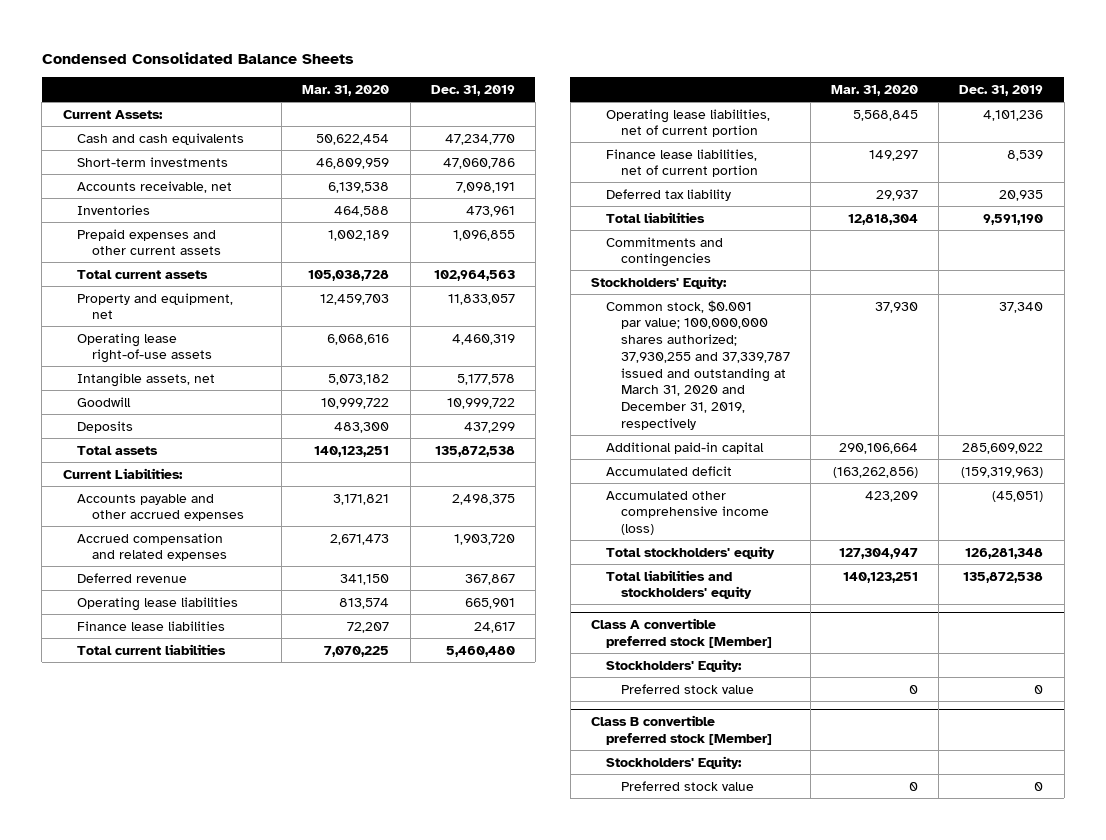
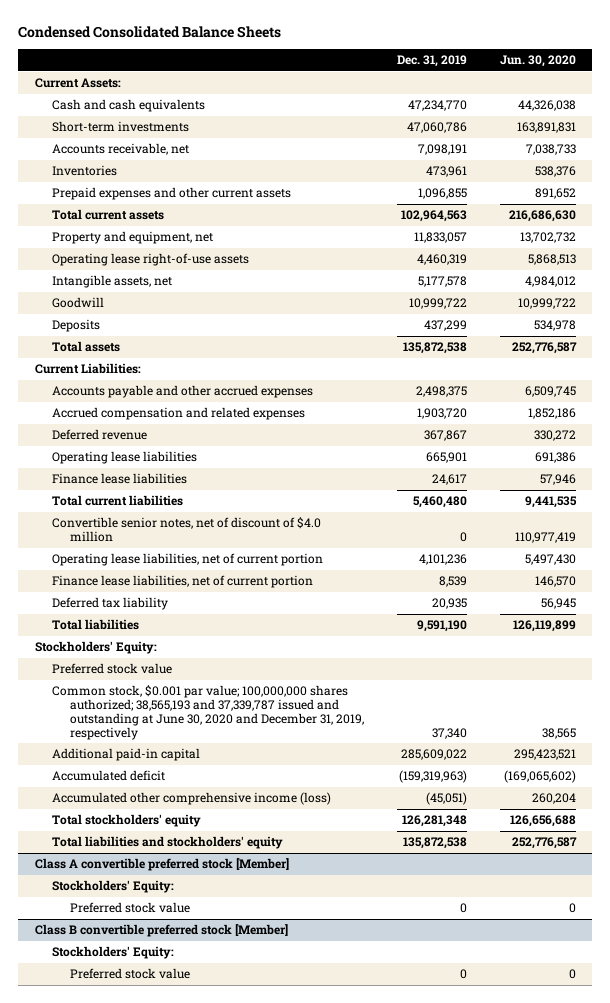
[302,85,390,97] Mar. 31, 2020 -> none
none -> [499,54,576,67] Jun. 30, 2020
none -> [52,517,322,543] Convertible senior notes, net of discount of $4.0 million
[605,236,723,268] Commitments and contingencies -> none
none -> [52,663,173,675] Preferred stock value
[605,299,790,431] Common stock, $0.001 par value; 100,000,000 shares authorized; 37,930,255 and 37,339,787 issued and outstanding at March 31, 2020 and December 31, 2019, respectively -> [52,685,364,740] Common stock, $0.001 par value; 100,000,000 shares authorized; 38,565,193 and 37,339,787 issued and outstanding at June 30, 2020 and December 31, 2019, respectively

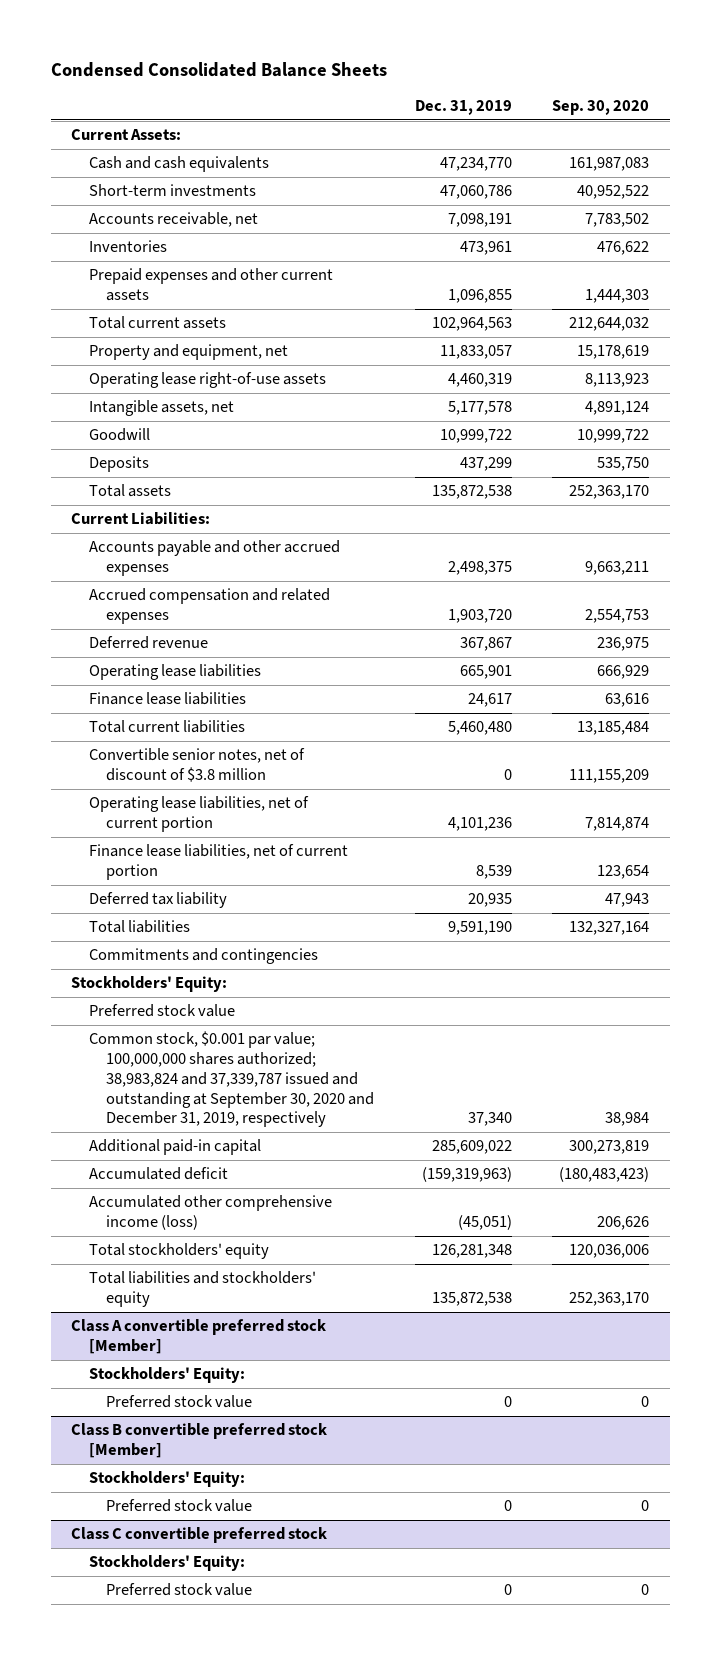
[499,54,576,67] Jun. 30, 2020 -> none
none -> [552,100,650,116] Sep. 30, 2020
[52,517,322,543] Convertible senior notes, net of discount of $4.0 million -> [88,748,305,783] Convertible senior notes, net of discount of $3.8 million
none -> [88,948,318,965] Commitments and contingencies
[52,685,364,740] Common stock, $0.001 par value; 100,000,000 shares authorized; 38,565,193 and 37,339,787 issued and outstanding at June 30, 2020 and December 31, 2019, respectively -> [88,1031,375,1128] Common stock, $0.001 par value; 100,000,000 shares authorized; 38,983,824 and 37,339,787 issued and outstanding at September 30, 2020 and December 31, 2019, respectively
none -> [70,1527,327,1544] Class C convertible preferred stock
none -> [88,1555,245,1572] Stockholders' Equity:
none -> [106,1583,253,1597] Preferred stock value

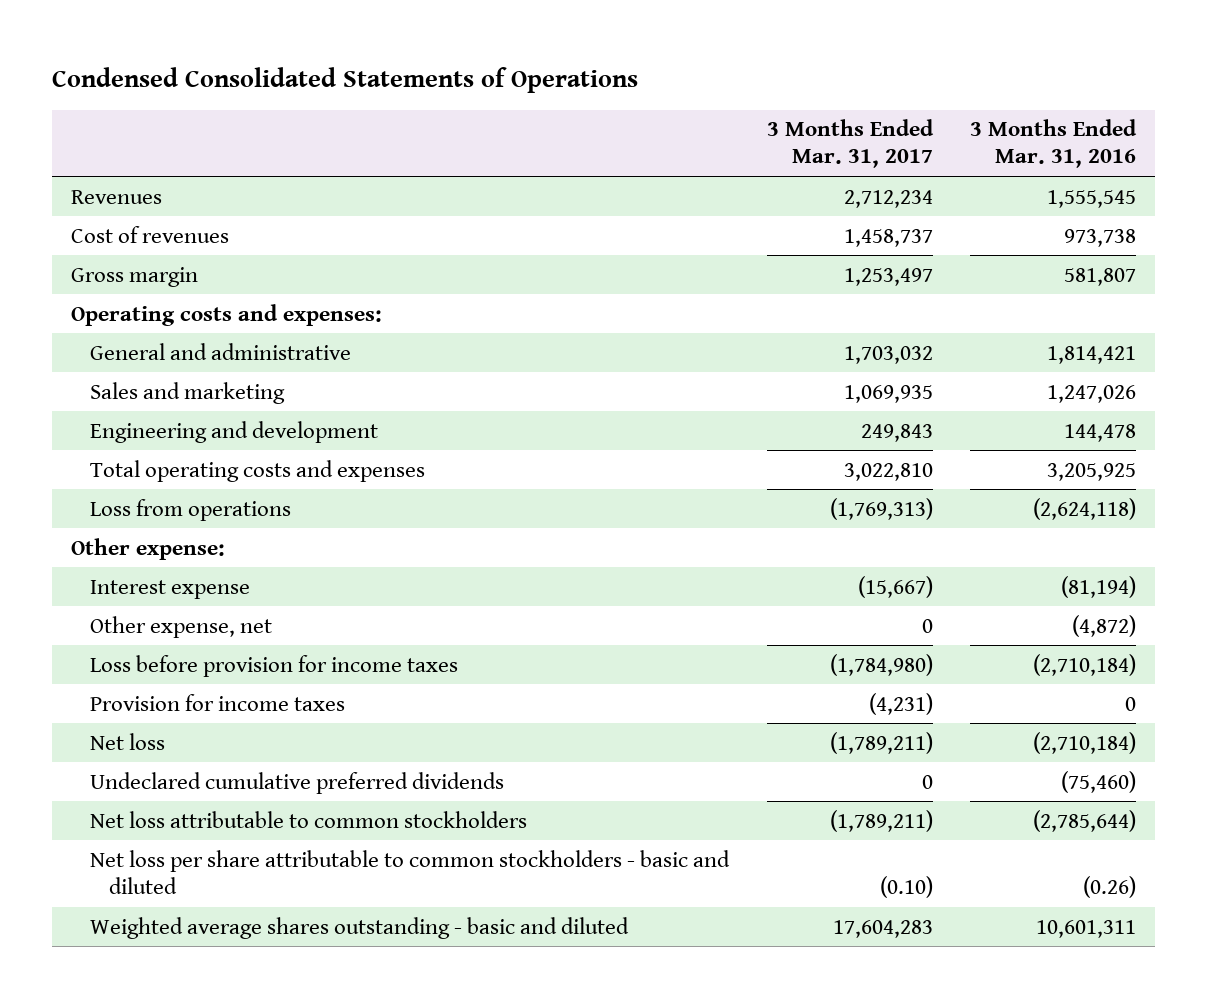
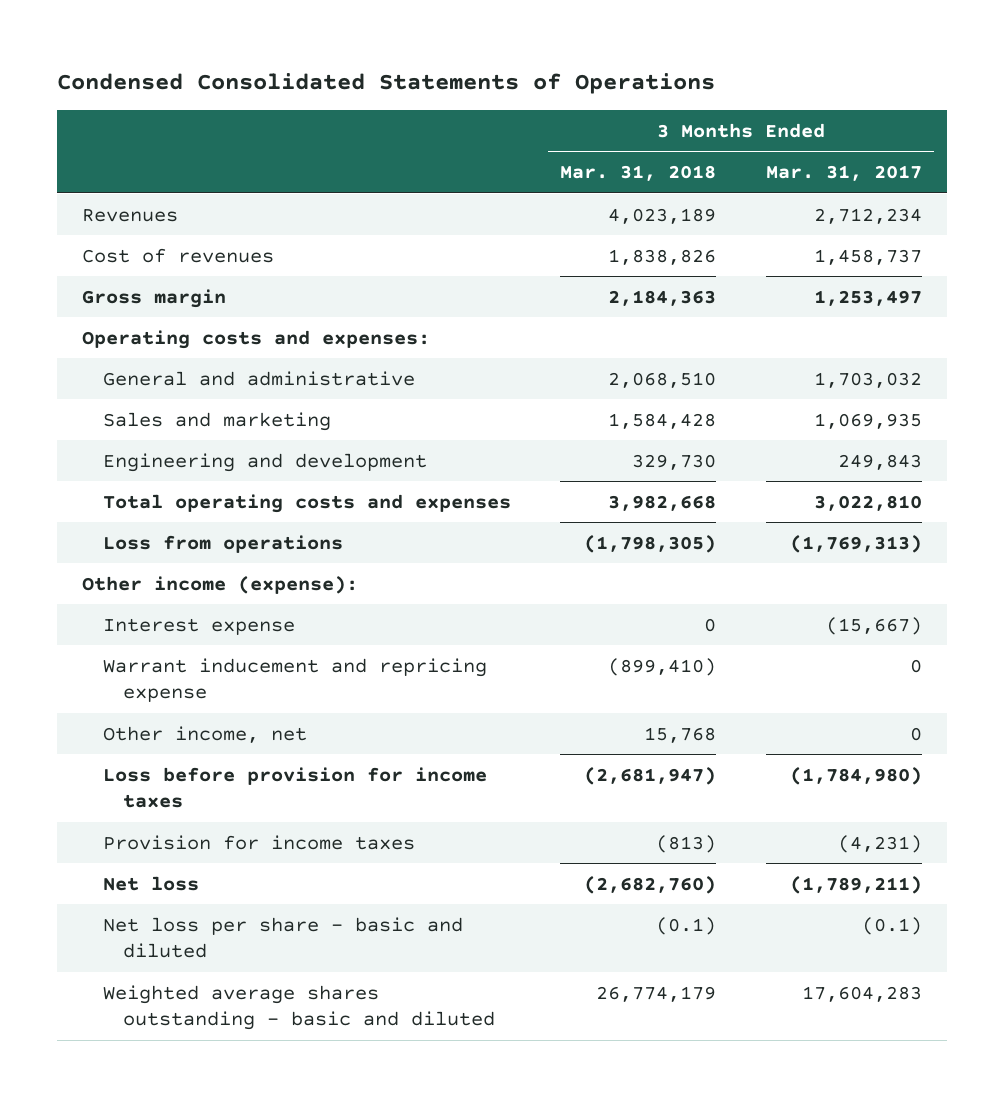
[970,119,1138,169] 3 Months Ended Mar. 31, 2016 -> none
none -> [560,165,717,182] Mar. 31, 2018
[70,537,225,560] Other expense: -> [81,575,358,594] Other income (expense):
none -> [102,657,487,703] Warrant inducement and repricing expense
[89,615,272,638] Other expense, net -> [102,725,307,743] Other income, net
[89,771,504,794] Undeclared cumulative preferred dividends -> none
[89,810,527,828] Net loss attributable to common stockholders -> none
[89,849,730,894] Net loss per share attributable to common stockholders - basic and diluted -> [102,916,463,959] Net loss per share - basic and diluted
[879,875,933,898] (0.10) -> [861,916,922,935] (0.1)

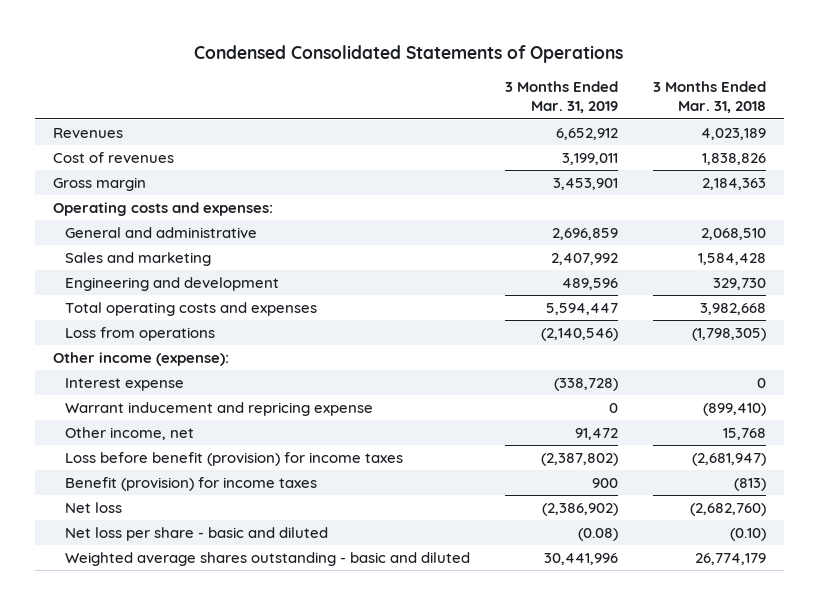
[765,165,922,182] Mar. 31, 2017 -> none
none -> [504,81,618,114] 3 Months Ended Mar. 31, 2019
[102,766,487,809] Loss before provision for income taxes -> [64,452,403,467] Loss before benefit (provision) for income taxes
[102,834,415,850] Provision for income taxes -> [64,477,317,492] Benefit (provision) for income taxes
[656,916,717,935] (0.1) -> [730,528,767,542] (0.10)

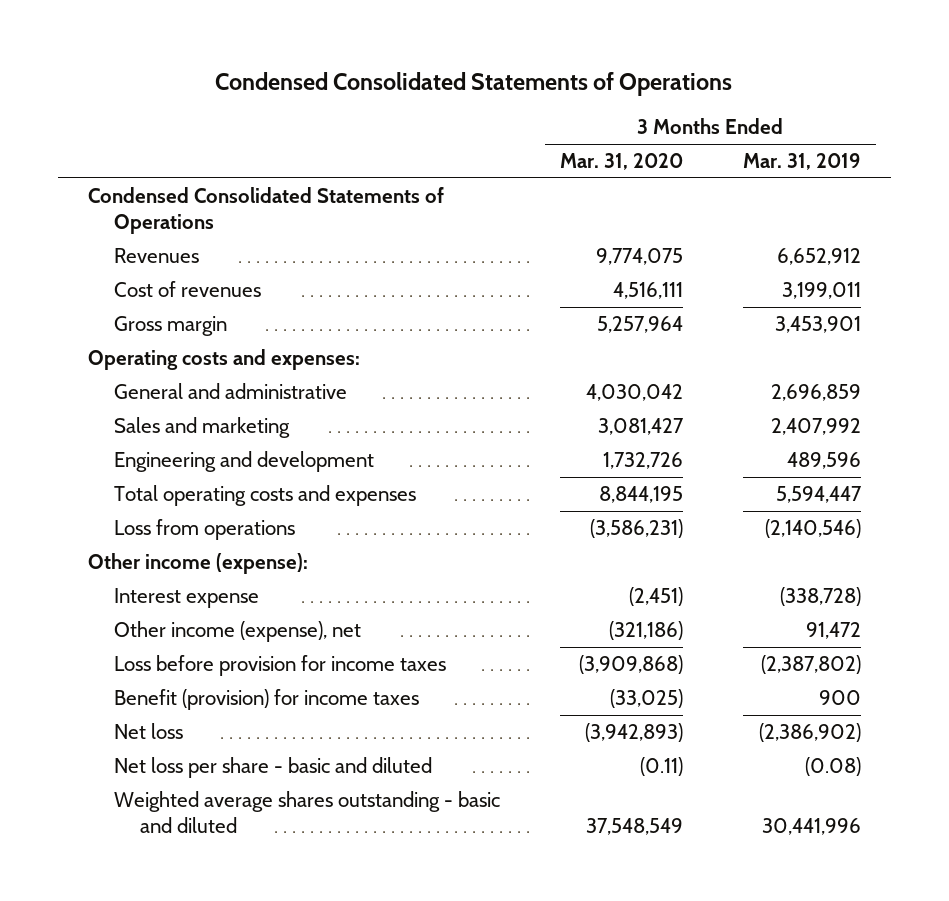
[653,81,767,114] 3 Months Ended Mar. 31, 2018 -> none
none -> [559,153,683,171] Mar. 31, 2020
none -> [87,187,444,235] Condensed Consolidated Statements of Operations
[64,402,373,417] Warrant inducement and repricing expense -> none
[64,427,194,441] Other income, net -> [113,621,361,643] Other income (expense), net
[64,452,403,467] Loss before benefit (provision) for income taxes -> [113,655,446,677] Loss before provision for income taxes

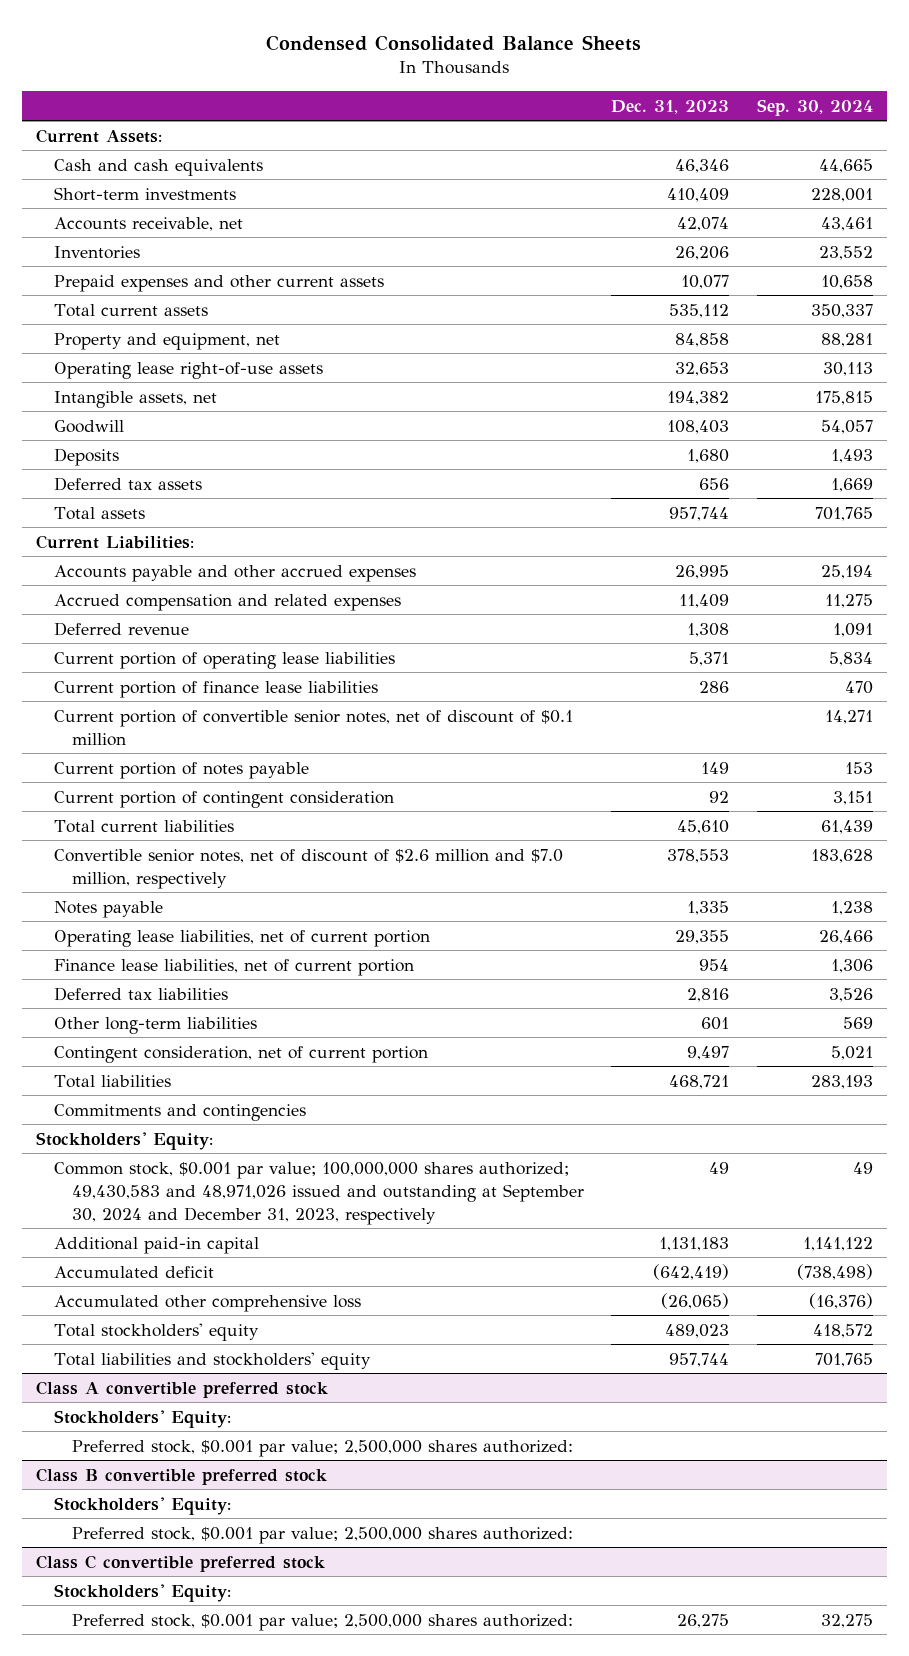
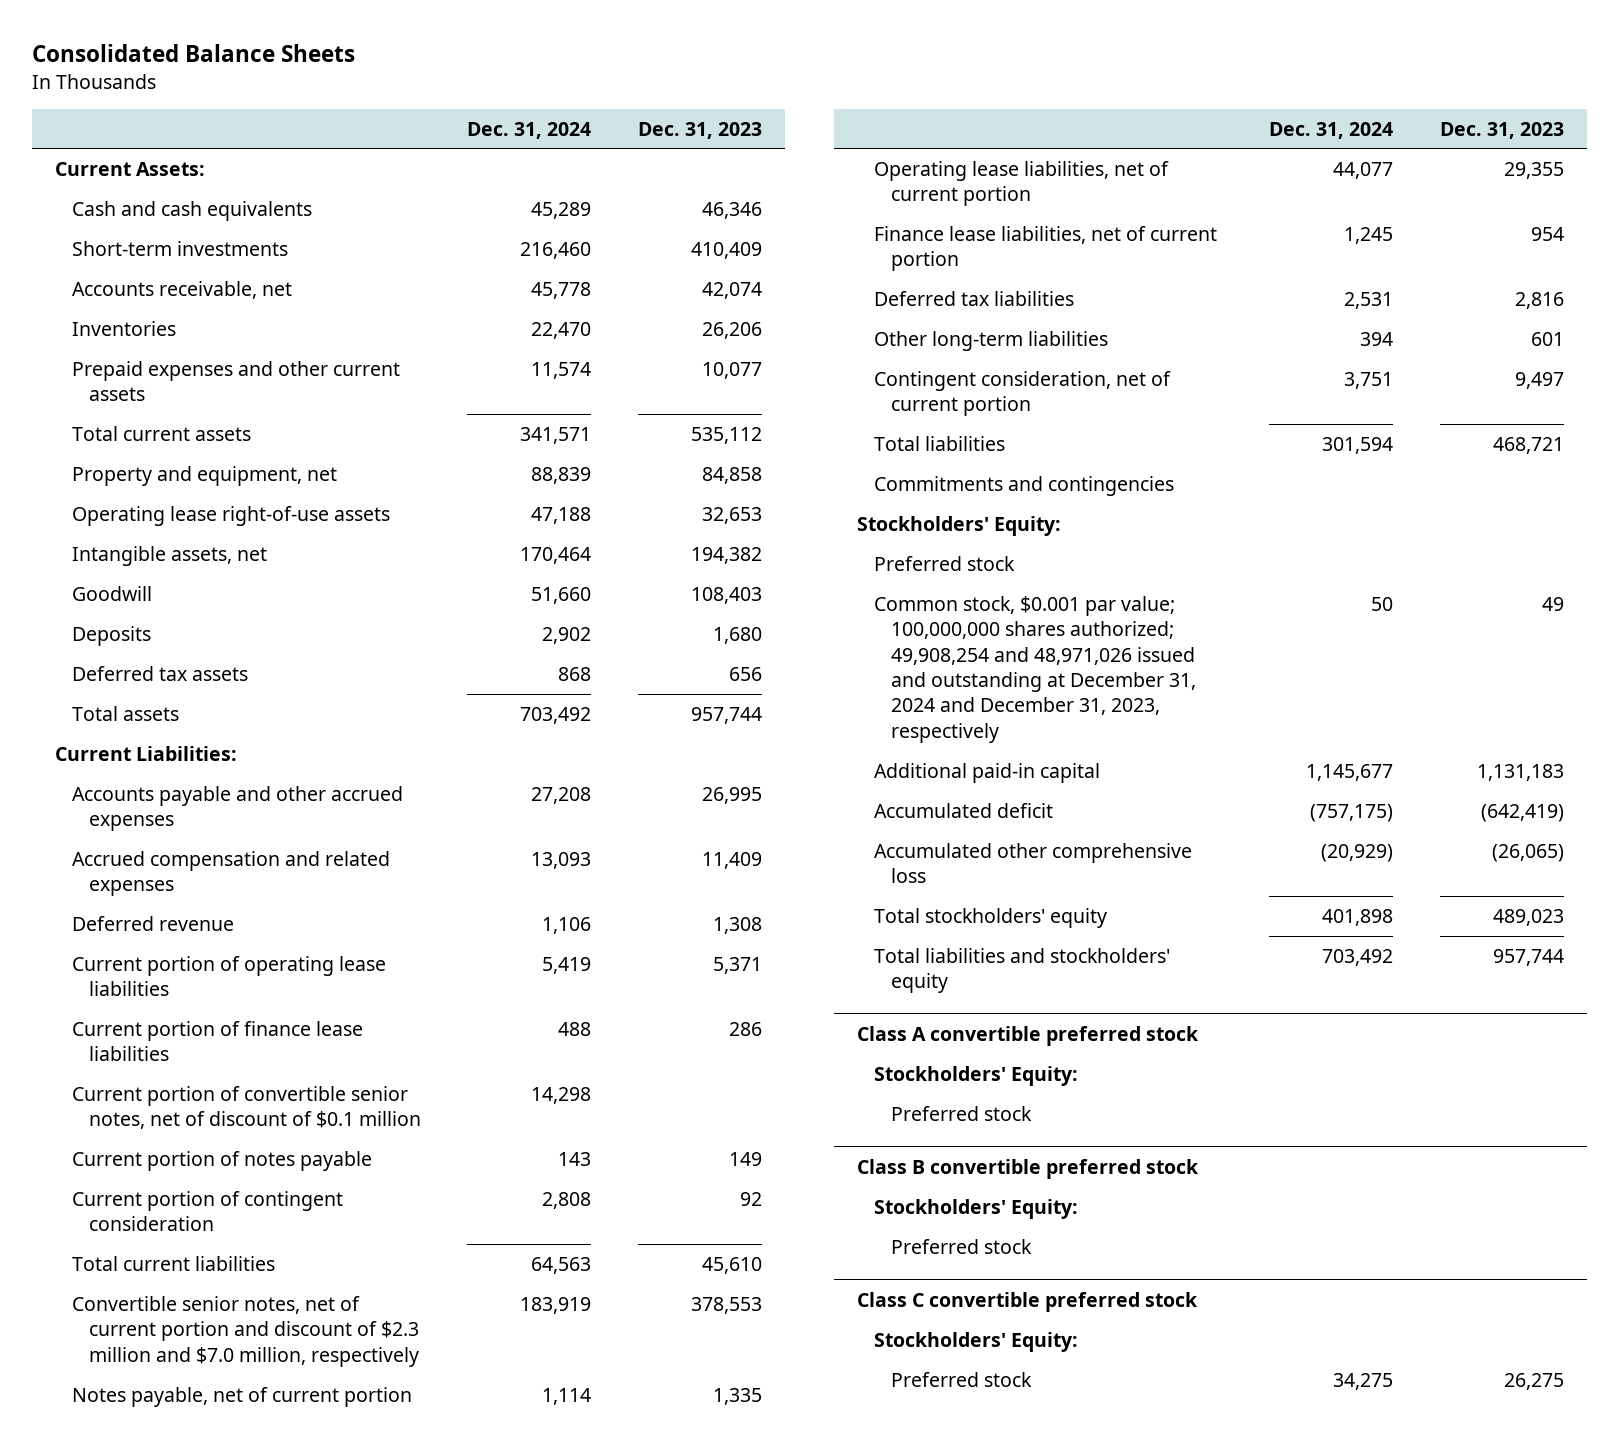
[266,34,642,51] Condensed Consolidated Balance Sheets -> [31,44,355,63] Consolidated Balance Sheets
[756,98,873,116] Sep. 30, 2024 -> none
none -> [467,121,592,139] Dec. 31, 2024
[53,848,563,889] Convertible senior notes, net of discount of $2.6 million and $7.0 million, respectively -> [71,1296,419,1367] Convertible senior notes, net of current portion and discount of $2.3 million and $7.0 million, respectively
[53,900,163,918] Notes payable -> [71,1387,412,1408] Notes payable, net of current portion
none -> [873,556,1015,572] Preferred stock
[53,1161,584,1225] Common stock, $0.001 par value; 100,000,000 shares authorized; 49,430,583 and 48,971,026 issued and outstanding at September 30, 2024 and December 31, 2023, respectively -> [873,596,1196,743] Common stock, $0.001 par value; 100,000,000 shares authorized; 49,908,254 and 48,971,026 issued and outstanding at December 31, 2024 and December 31, 2023, respectively
[71,1439,573,1457] Preferred stock, $0.001 par value; 2,500,000 shares authorized: -> [890,1106,1032,1122] Preferred stock
[71,1526,573,1544] Preferred stock, $0.001 par value; 2,500,000 shares authorized: -> [890,1239,1032,1255] Preferred stock
[71,1613,573,1631] Preferred stock, $0.001 par value; 2,500,000 shares authorized: -> [890,1372,1032,1388] Preferred stock

